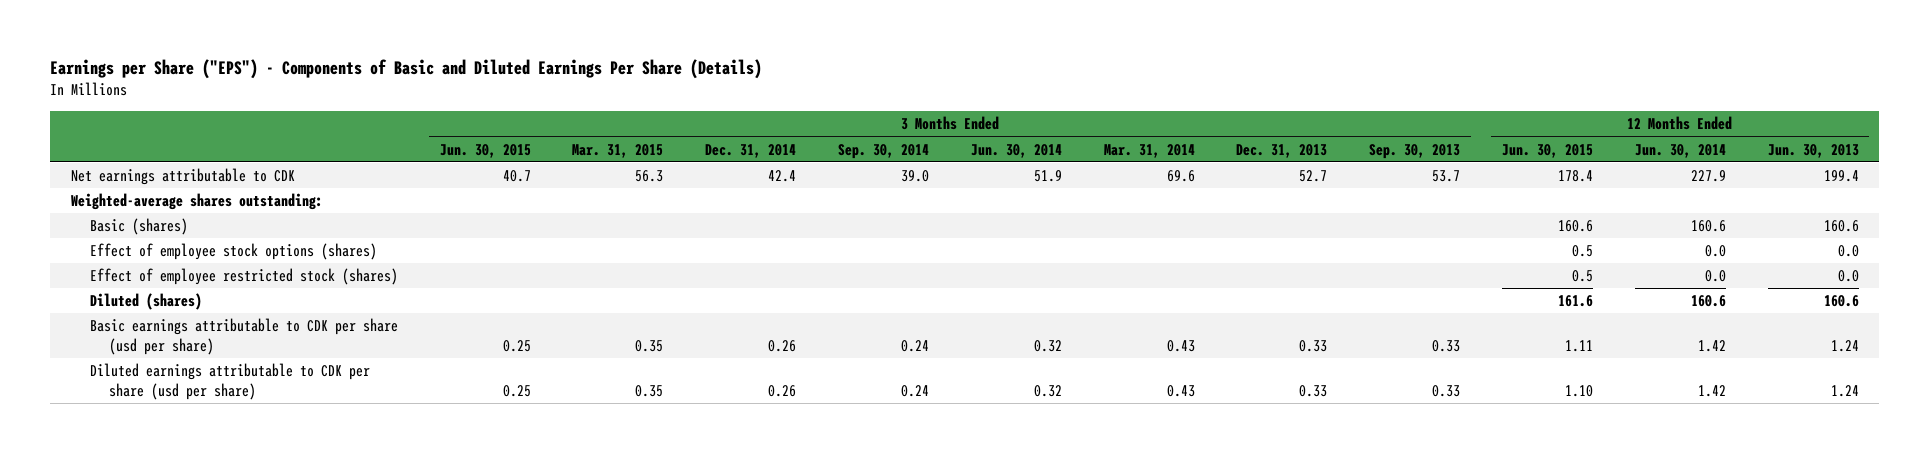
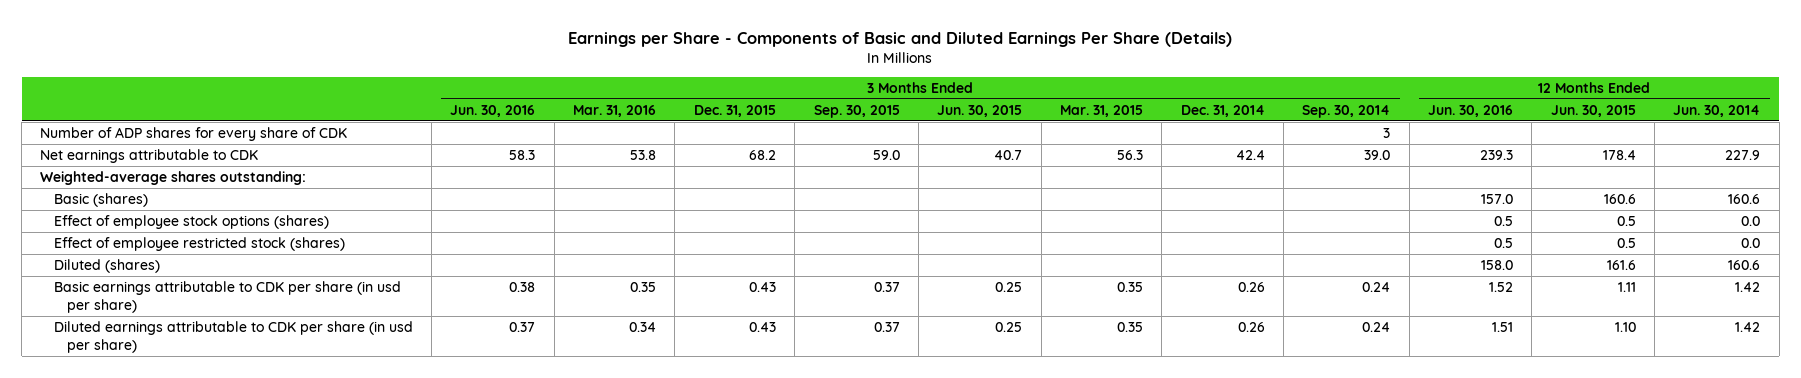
[50,59,763,80] Earnings per Share ("EPS") - Components of Basic and Diluted Earnings Per Share (Details) -> [568,31,1233,47] Earnings per Share - Components of Basic and Diluted Earnings Per Share (Details)
[970,143,1062,158] Jun. 30, 2014 -> none
[1103,143,1195,158] Mar. 31, 2014 -> none
[1236,143,1328,158] Dec. 31, 2013 -> none
[1369,143,1461,159] Sep. 30, 2013 -> none
[1767,143,1859,158] Jun. 30, 2013 -> none
none -> [450,104,536,117] Jun. 30, 2016
none -> [573,104,657,117] Mar. 31, 2016
none -> [693,104,776,117] Dec. 31, 2015
none -> [813,104,900,118] Sep. 30, 2015
none -> [1428,104,1514,117] Jun. 30, 2016
none -> [40,127,348,142] Number of ADP shares for every share of CDK
[89,318,398,356] Basic earnings attributable to CDK per share (usd per share) -> [53,281,401,313] Basic earnings attributable to CDK per share (in usd per share)
[89,363,370,401] Diluted earnings attributable to CDK per share (usd per share) -> [53,321,413,353] Diluted earnings attributable to CDK per share (in usd per share)

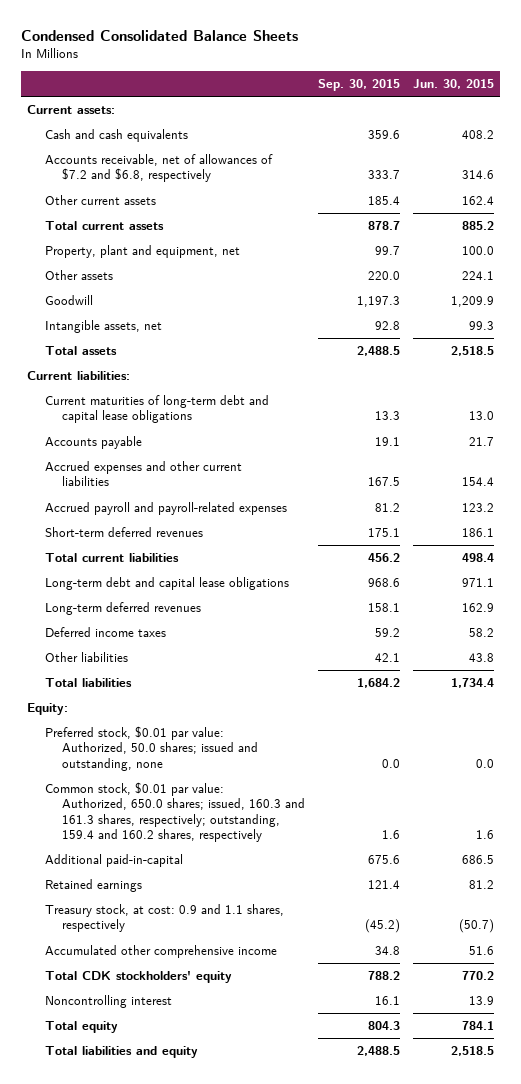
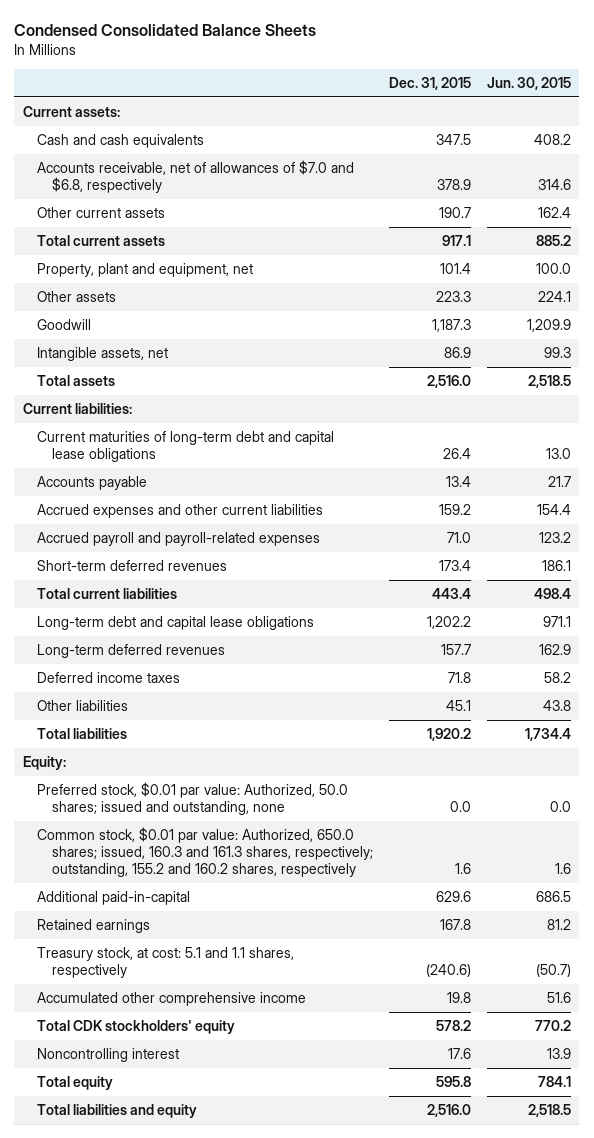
[317,78,400,91] Sep. 30, 2015 -> none
none -> [389,77,472,91] Dec. 31, 2015
[44,154,273,183] Accounts receivable, net of allowances of $7.2 and $6.8, respectively -> [37,160,355,193] Accounts receivable, net of allowances of $7.0 and $6.8, respectively
[44,782,305,842] Common stock, $0.01 par value: Authorized, 650.0 shares; issued, 160.3 and 161.3 shares, respectively; outstanding, 159.4 and 160.2 shares, respectively -> [37,827,374,877] Common stock, $0.01 par value: Authorized, 650.0 shares; issued, 160.3 and 161.3 shares, respectively; outstanding, 155.2 and 160.2 shares, respectively
[44,904,284,933] Treasury stock, at cost: 0.9 and 1.1 shares, respectively -> [37,947,295,978] Treasury stock, at cost: 5.1 and 1.1 shares, respectively

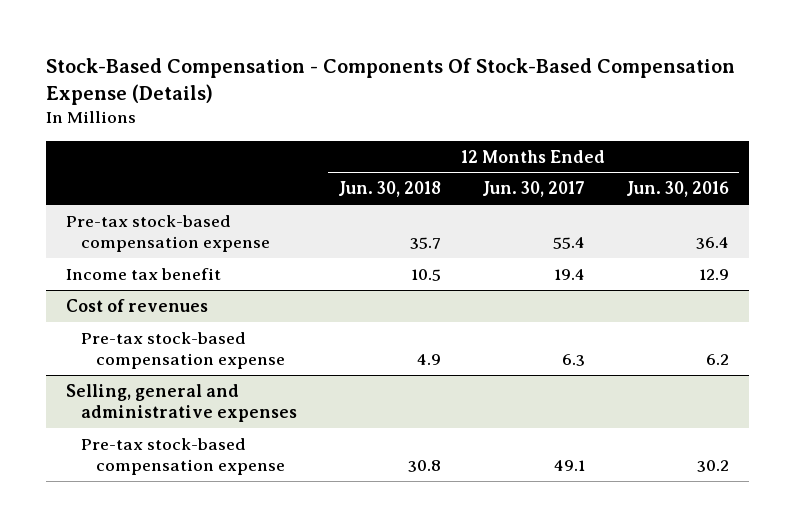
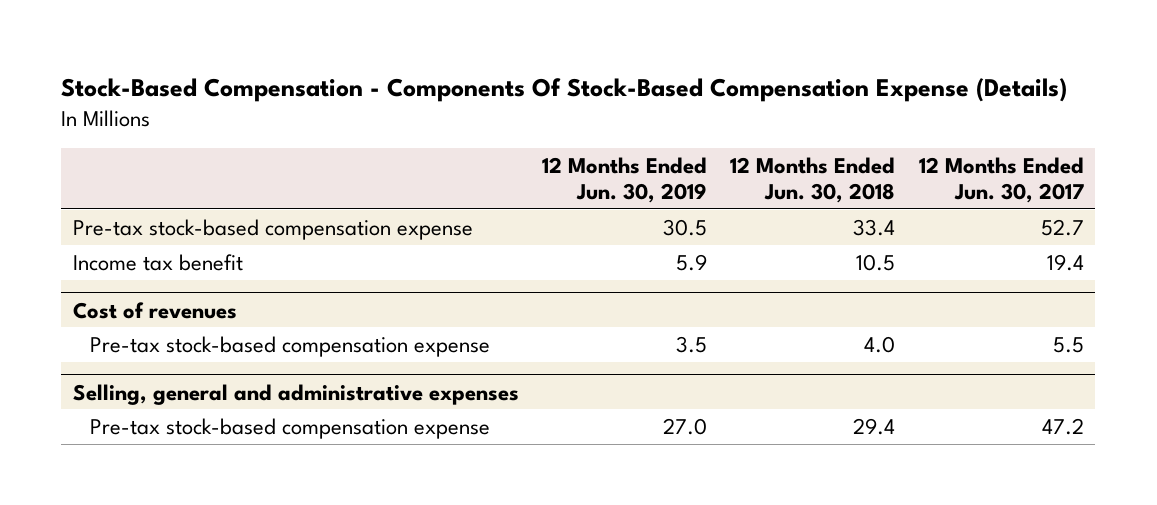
[625,181,729,198] Jun. 30, 2016 -> none
none -> [542,157,708,203] 12 Months Ended Jun. 30, 2019
[409,236,441,249] 35.7 -> [853,218,896,236] 33.4
[552,236,585,249] 55.4 -> [1040,218,1084,236] 52.7
[416,353,441,365] 4.9 -> [864,335,896,353] 4.0
[561,353,585,366] 6.3 -> [1052,336,1084,353] 5.5
[407,459,441,472] 30.8 -> [853,417,896,435] 29.4
[553,459,585,471] 49.1 -> [1041,417,1084,435] 47.2

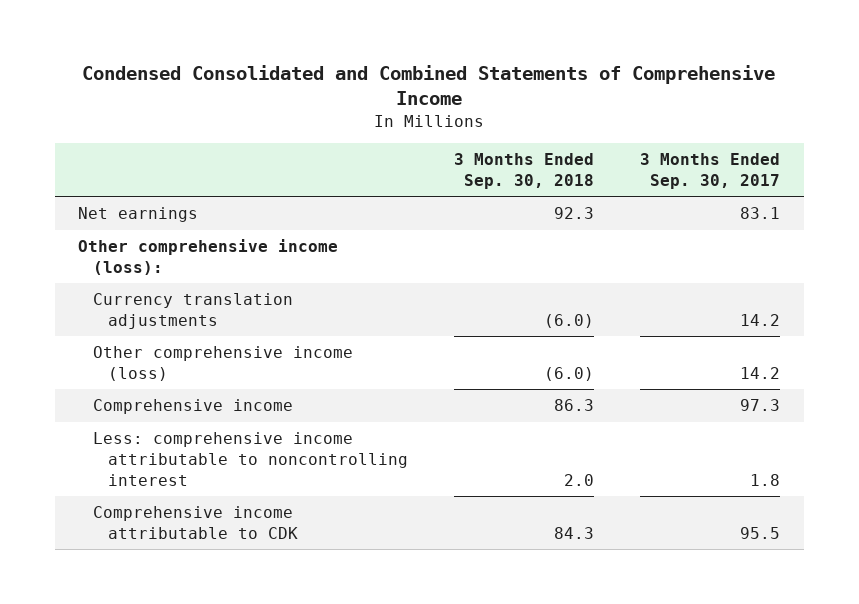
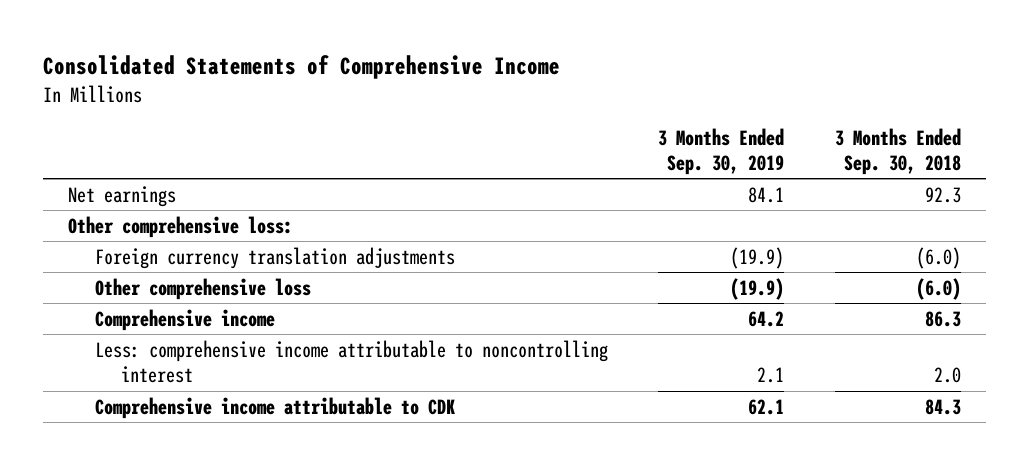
[82,65,776,106] Condensed Consolidated and Combined Statements of Comprehensive Income -> [42,55,560,80] Consolidated Statements of Comprehensive Income
[640,153,781,189] 3 Months Ended Sep. 30, 2017 -> none
none -> [658,127,785,176] 3 Months Ended Sep. 30, 2019
[78,239,339,275] Other comprehensive income (loss): -> [68,215,294,238] Other comprehensive loss:
[93,293,294,329] Currency translation adjustments -> [94,246,455,269] Foreign currency translation adjustments
[93,346,354,381] Other comprehensive income (loss) -> [94,277,311,300] Other comprehensive loss

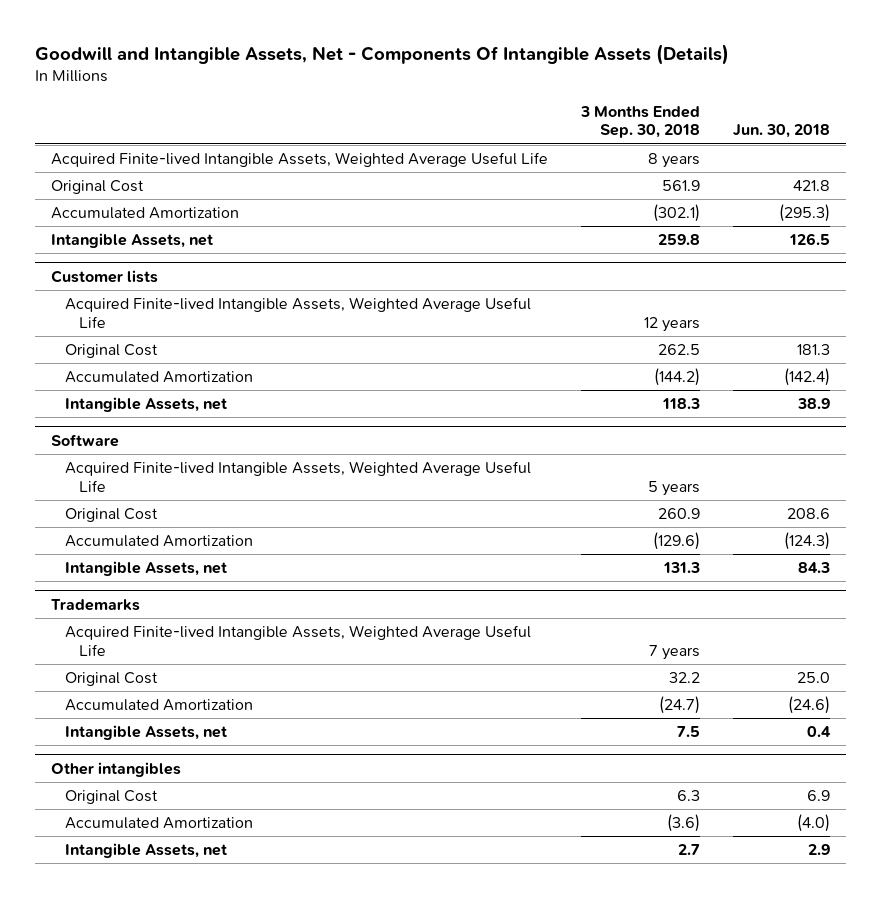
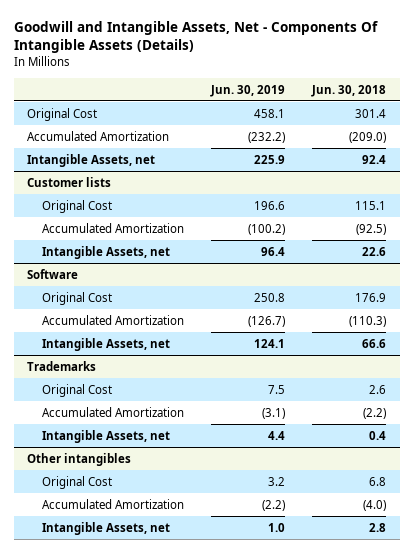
[579,105,700,139] 3 Months Ended Sep. 30, 2018 -> none
none -> [210,84,286,97] Jun. 30, 2019
[51,152,549,168] Acquired Finite-lived Intangible Assets, Weighted Average Useful Life -> none
[792,180,830,192] 421.8 -> [355,108,387,118] 301.4
[778,204,830,223] (295.3) -> [349,131,387,143] (209.0)
[788,233,830,246] 126.5 -> [362,154,387,164] 92.4
[65,297,532,329] Acquired Finite-lived Intangible Assets, Weighted Average Useful Life -> none
[796,344,830,356] 181.3 -> [355,200,387,210] 115.1
[783,368,830,387] (142.4) -> [356,223,387,235] (92.5)
[796,398,830,410] 38.9 -> [362,246,387,256] 22.6
[65,461,532,493] Acquired Finite-lived Intangible Assets, Weighted Average Useful Life -> none
[786,508,830,520] 208.6 -> [355,292,387,302] 176.9
[783,532,830,551] (124.3) -> [349,315,387,327] (110.3)
[797,562,830,574] 84.3 -> [362,338,387,348] 66.6
[65,625,532,657] Acquired Finite-lived Intangible Assets, Weighted Average Useful Life -> none
[796,672,830,684] 25.0 -> [369,384,387,394] 2.6
[787,696,830,715] (24.6) -> [363,407,387,419] (2.2)
[806,790,830,802] 6.9 -> [369,476,387,486] 6.8
[807,844,830,856] 2.9 -> [369,522,387,532] 2.8

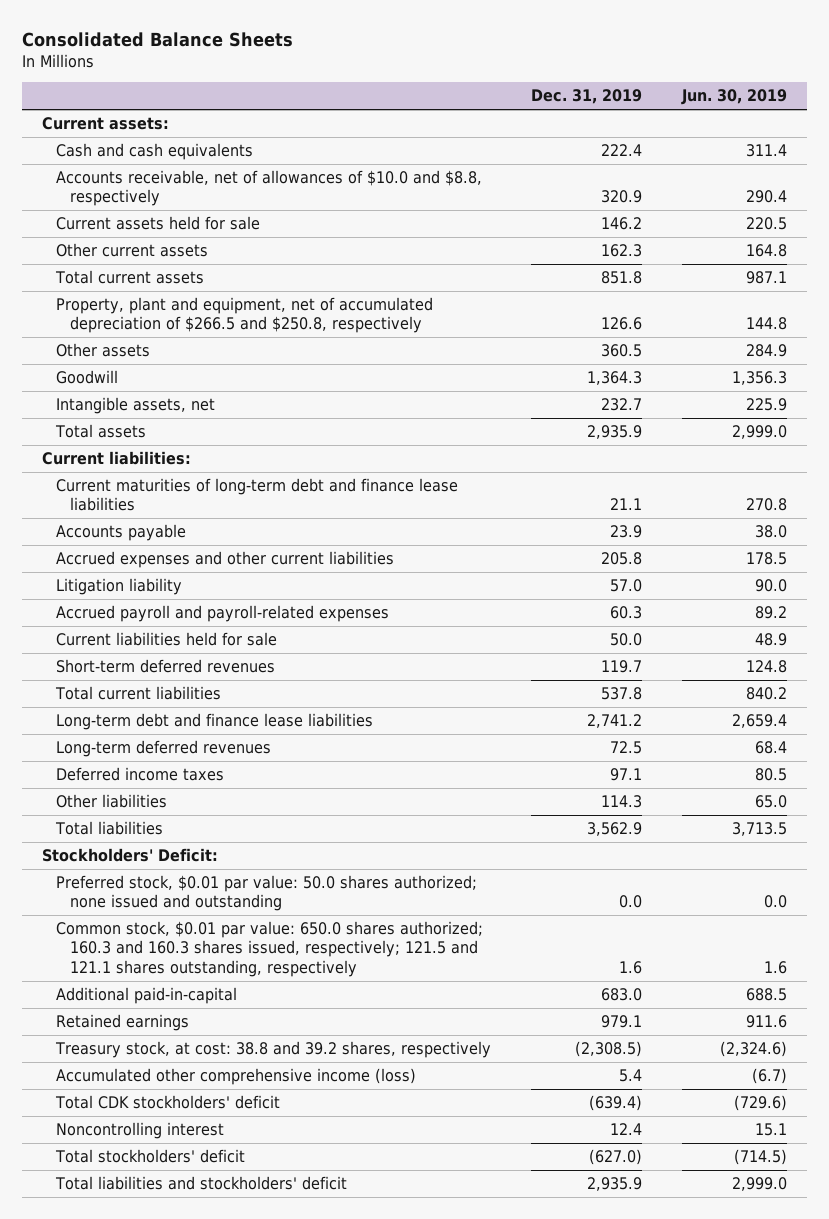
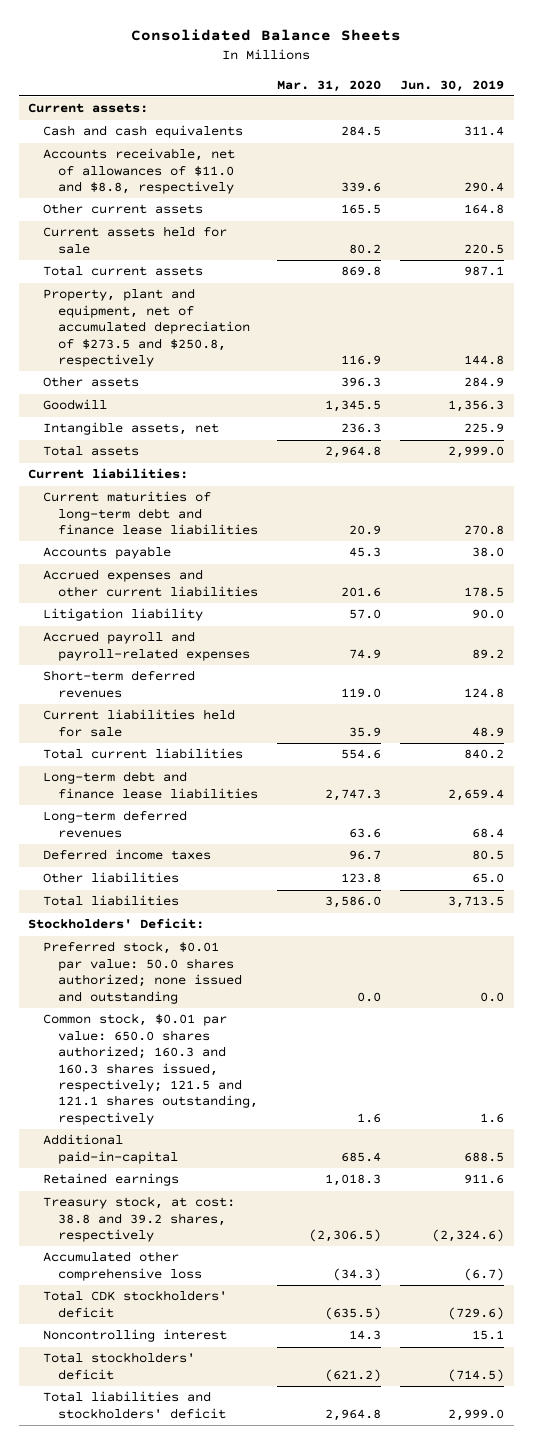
[530,89,642,105] Dec. 31, 2019 -> none
none -> [277,79,382,92] Mar. 31, 2020
[56,170,483,207] Accounts receivable, net of allowances of $10.0 and $8.8, respectively -> [43,148,236,195] Accounts receivable, net of allowances of $11.0 and $8.8, respectively
[56,216,261,231] Current assets held for sale -> [43,226,228,254] Current assets held for sale
[56,297,434,334] Property, plant and equipment, net of accumulated depreciation of $266.5 and $250.8, respectively -> [43,288,251,368] Property, plant and equipment, net of accumulated depreciation of $273.5 and $250.8, respectively
[56,632,278,647] Current liabilities held for sale -> [43,709,236,737] Current liabilities held for sale
[56,1068,417,1086] Accumulated other comprehensive income (loss) -> [43,1251,203,1281] Accumulated other comprehensive loss

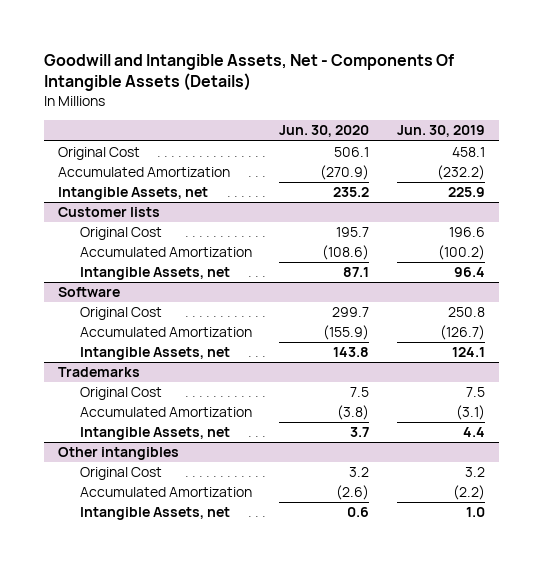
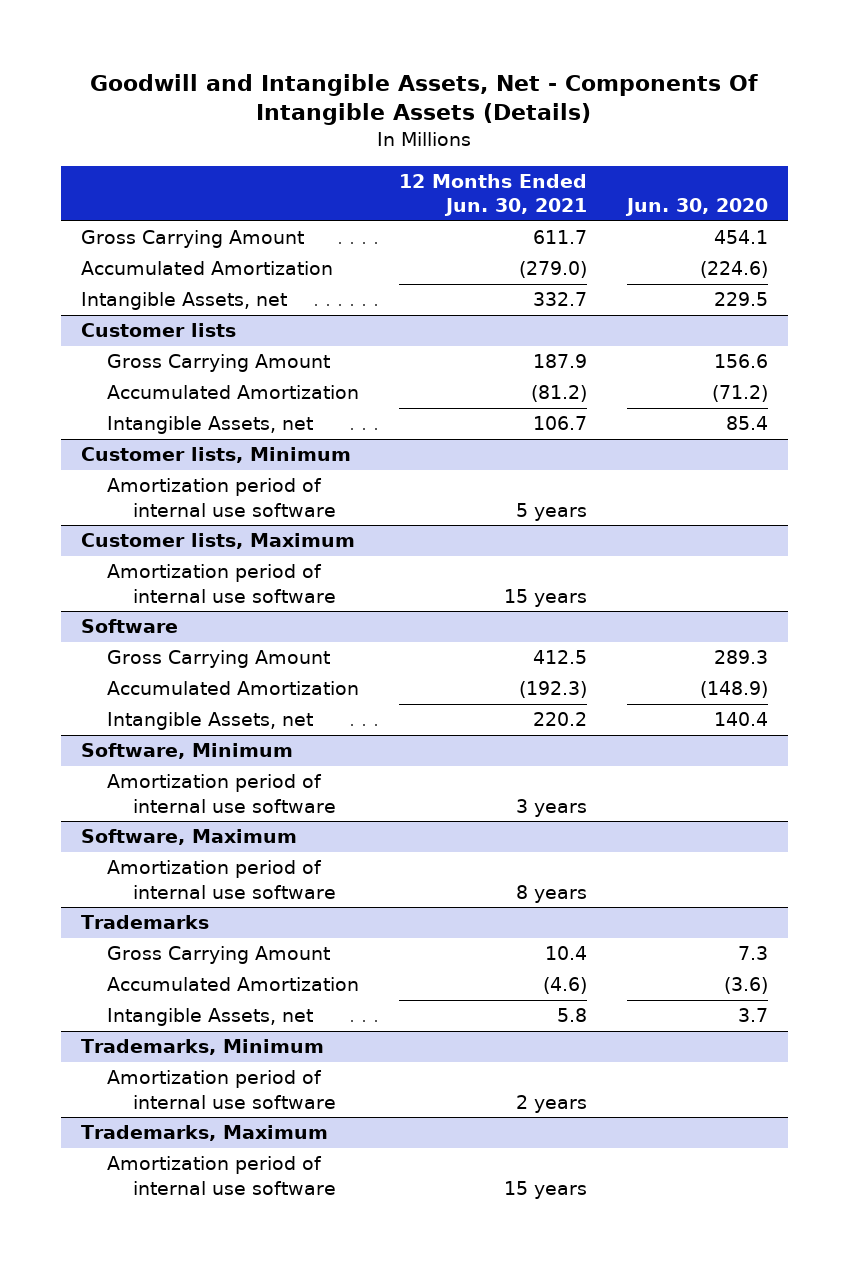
[396,125,485,138] Jun. 30, 2019 -> none
none -> [398,174,587,217] 12 Months Ended Jun. 30, 2021
[57,147,140,161] Original Cost -> none
none -> [80,230,304,249] Gross Carrying Amount
[320,165,370,181] (270.9) -> [699,261,768,279] (224.6)
[333,187,370,198] 235.2 -> [713,292,768,307] 229.5
[80,227,163,241] Original Cost -> none
none -> [106,354,330,373] Gross Carrying Amount
[322,245,370,261] (108.6) -> [711,385,768,403] (71.2)
[343,267,370,278] 87.1 -> [725,416,768,431] 85.4
none -> [80,447,351,464] Customer lists, Minimum
none -> [106,478,336,517] Amortization period of internal use software
none -> [80,533,355,550] Customer lists, Maximum
none -> [106,564,336,603] Amortization period of internal use software
[80,307,163,321] Original Cost -> none
none -> [106,650,330,669] Gross Carrying Amount
[323,325,370,341] (155.9) -> [699,681,768,699] (148.9)
[333,347,370,358] 143.8 -> [713,712,768,727] 140.4
none -> [80,743,293,760] Software, Minimum
none -> [106,774,336,813] Amortization period of internal use software
none -> [80,829,297,846] Software, Maximum
none -> [106,860,336,899] Amortization period of internal use software
[80,387,163,401] Original Cost -> none
none -> [106,946,330,965] Gross Carrying Amount
[337,405,370,421] (3.8) -> [723,977,768,995] (3.6)
[57,447,179,461] Other intangibles -> none
[80,467,163,481] Original Cost -> none
[80,487,253,498] Accumulated Amortization -> none
[80,507,231,521] Intangible Assets, net -> none
none -> [80,1039,324,1056] Trademarks, Minimum
none -> [106,1070,336,1109] Amortization period of internal use software
none -> [80,1125,328,1142] Trademarks, Maximum
none -> [106,1156,336,1195] Amortization period of internal use software

